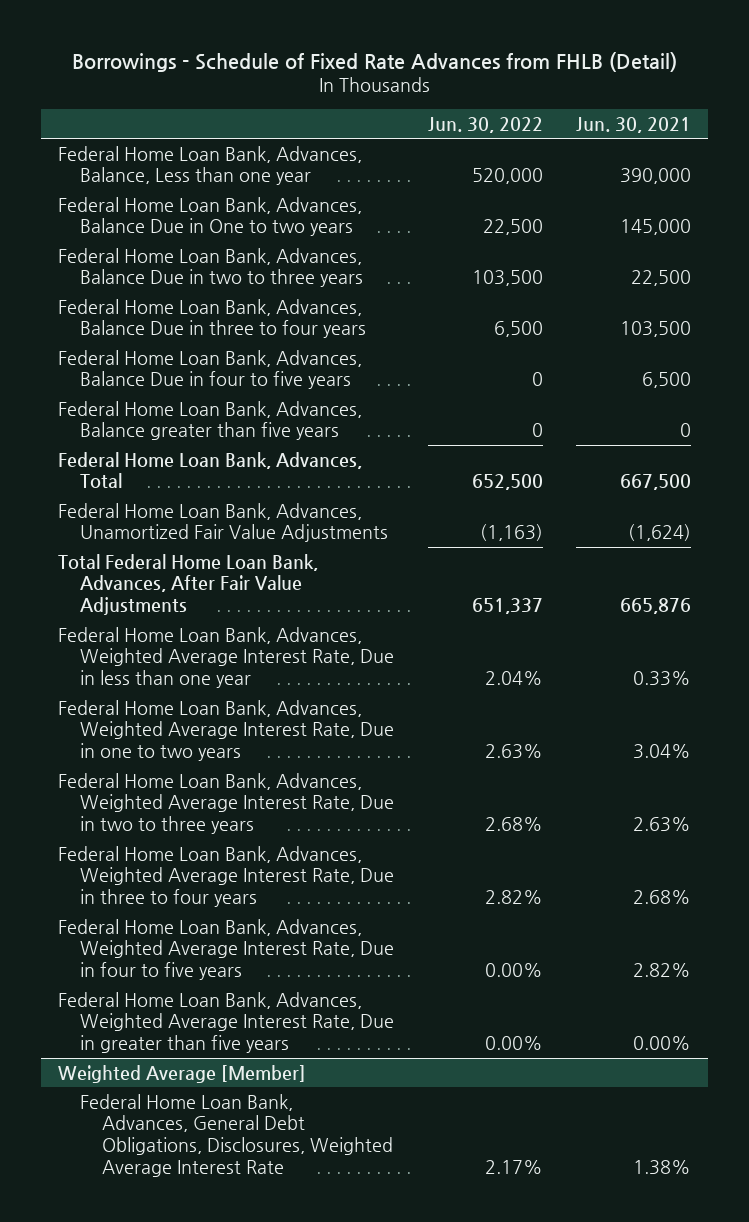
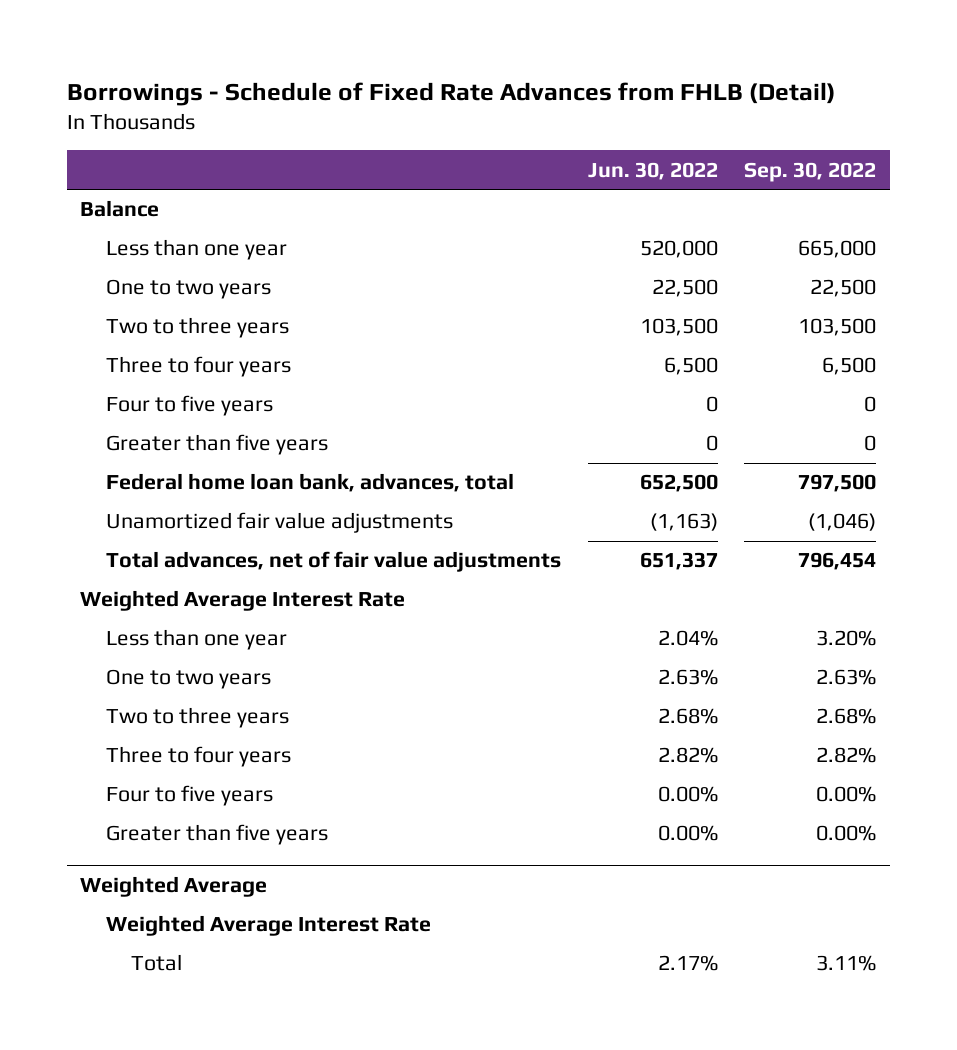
[576,116,692,133] Jun. 30, 2021 -> none
none -> [744,161,877,182] Sep. 30, 2022
none -> [80,200,160,218] Balance
[58,145,363,186] Federal Home Loan Bank, Advances, Balance, Less than one year -> [105,239,287,261] Less than one year
[58,196,363,237] Federal Home Loan Bank, Advances, Balance Due in One to two years -> [105,279,271,300] One to two years
[58,247,364,288] Federal Home Loan Bank, Advances, Balance Due in two to three years -> [105,317,289,339] Two to three years
[58,298,367,339] Federal Home Loan Bank, Advances, Balance Due in three to four years -> [105,356,291,378] Three to four years
[58,349,363,390] Federal Home Loan Bank, Advances, Balance Due in four to five years -> [105,395,273,417] Four to five years
[58,400,363,441] Federal Home Loan Bank, Advances, Balance greater than five years -> [105,434,328,456] Greater than five years
[58,451,363,489] Federal Home Loan Bank, Advances, Total -> [105,473,514,493] Federal home loan bank, advances, total
[58,502,389,543] Federal Home Loan Bank, Advances, Unamortized Fair Value Adjustments -> [105,512,453,534] Unamortized fair value adjustments
[58,553,319,616] Total Federal Home Loan Bank, Advances, After Fair Value Adjustments -> [105,551,561,573] Total advances, net of fair value adjustments
none -> [80,590,406,612] Weighted Average Interest Rate
[58,626,395,689] Federal Home Loan Bank, Advances, Weighted Average Interest Rate, Due in less than one year -> [105,629,287,651] Less than one year
[58,699,395,762] Federal Home Loan Bank, Advances, Weighted Average Interest Rate, Due in one to two years -> [105,669,271,690] One to two years
[58,772,395,835] Federal Home Loan Bank, Advances, Weighted Average Interest Rate, Due in two to three years -> [105,707,289,729] Two to three years
[58,845,395,908] Federal Home Loan Bank, Advances, Weighted Average Interest Rate, Due in three to four years -> [105,746,291,768] Three to four years
[58,918,395,981] Federal Home Loan Bank, Advances, Weighted Average Interest Rate, Due in four to five years -> [105,785,273,807] Four to five years
[58,991,395,1054] Federal Home Loan Bank, Advances, Weighted Average Interest Rate, Due in greater than five years -> [105,824,328,846] Greater than five years
[58,1064,307,1083] Weighted Average [Member] -> [80,875,268,897] Weighted Average
none -> [105,915,431,937] Weighted Average Interest Rate
[80,1093,394,1177] Federal Home Loan Bank, Advances, General Debt Obligations, Disclosures, Weighted Average Interest Rate -> [131,954,183,972] Total

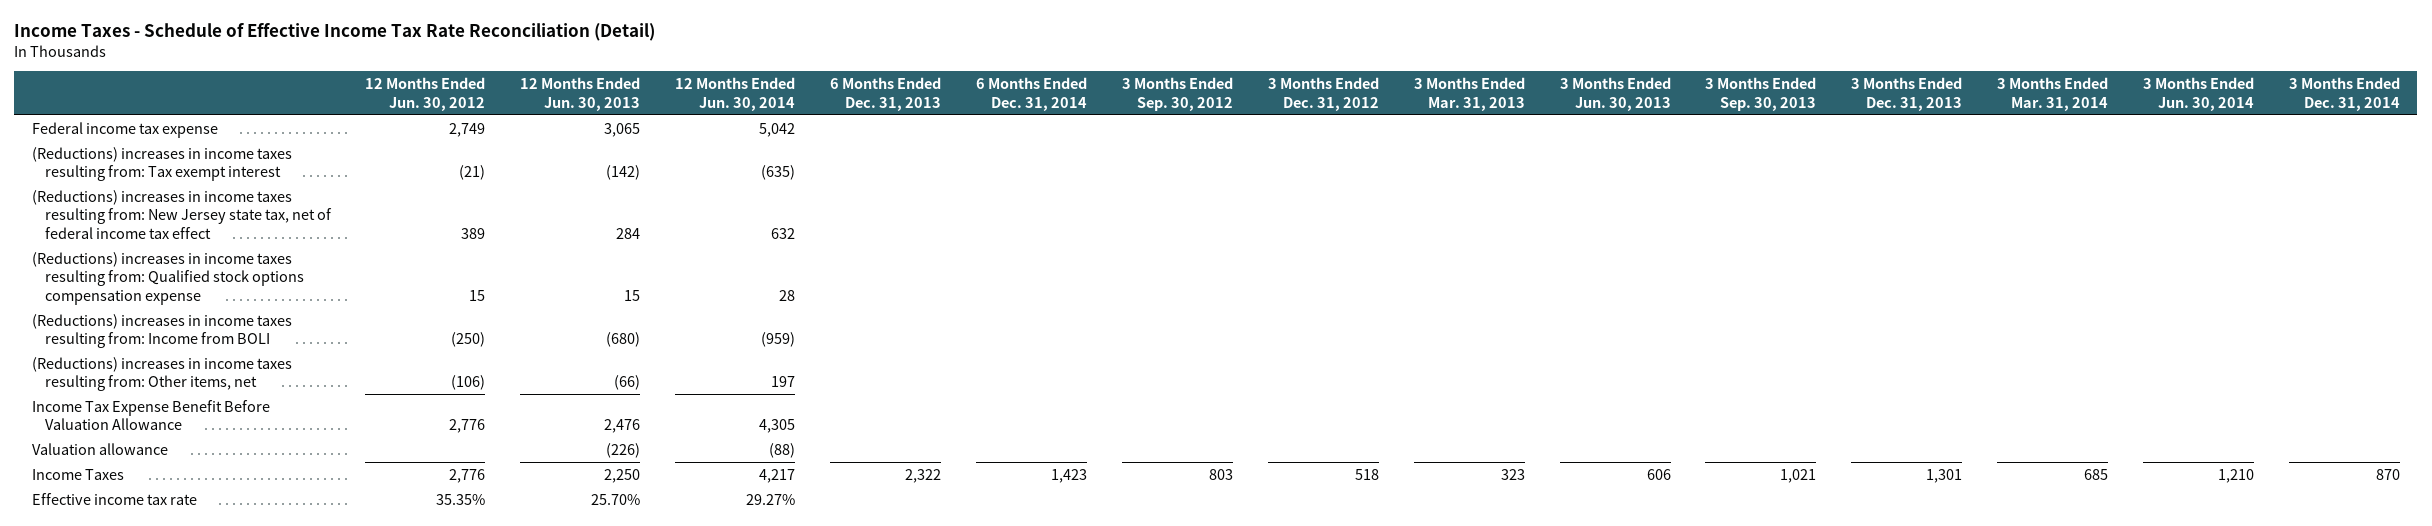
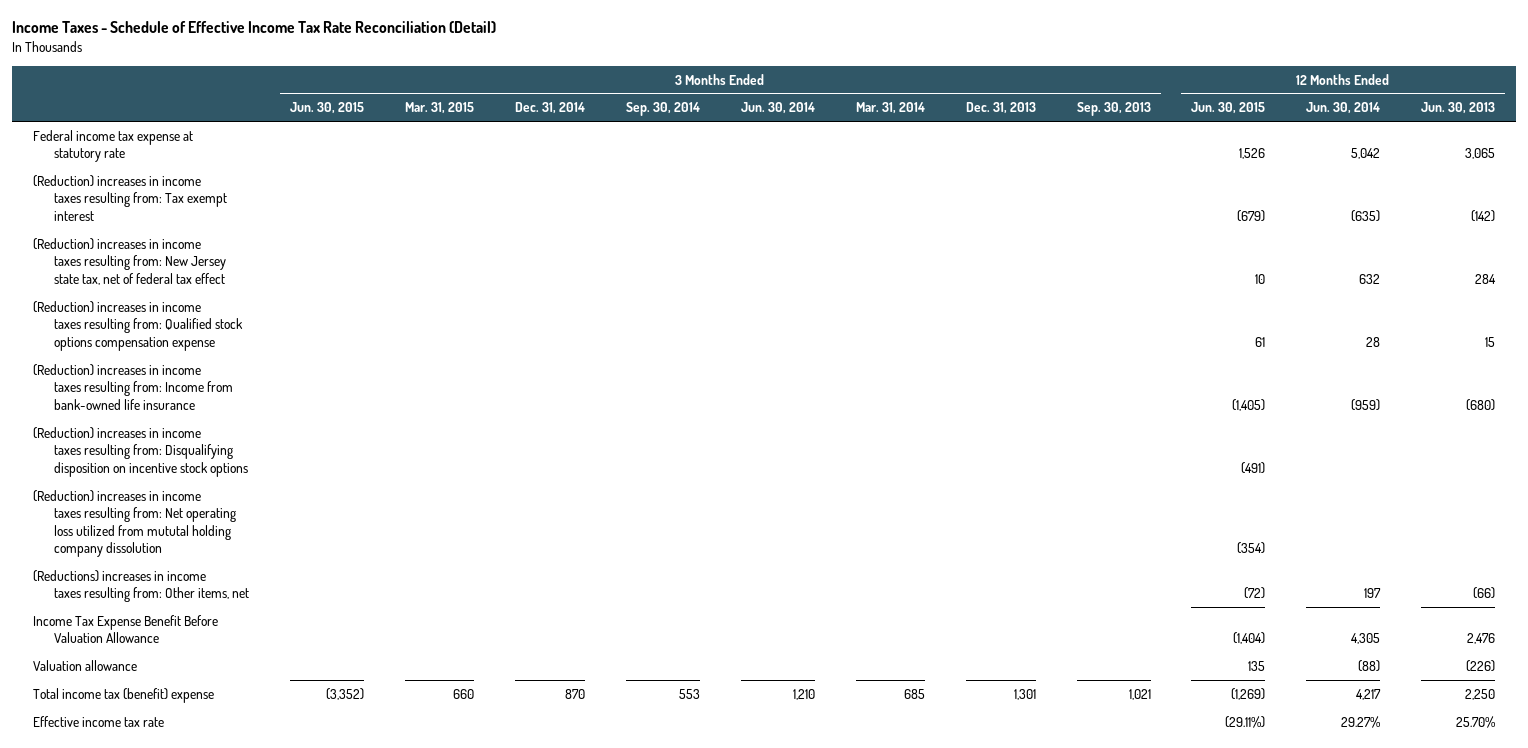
[365,77,486,111] 12 Months Ended Jun. 30, 2012 -> none
[830,77,942,111] 6 Months Ended Dec. 31, 2013 -> none
[976,77,1088,111] 6 Months Ended Dec. 31, 2014 -> none
[1121,77,1233,111] 3 Months Ended Sep. 30, 2012 -> none
[1267,77,1379,111] 3 Months Ended Dec. 31, 2012 -> none
[1413,77,1525,111] 3 Months Ended Mar. 31, 2013 -> none
[1559,77,1671,111] 3 Months Ended Jun. 30, 2013 -> none
none -> [290,102,365,115] Jun. 30, 2015
none -> [405,102,475,115] Mar. 31, 2015
none -> [625,102,700,117] Sep. 30, 2014
none -> [1191,102,1266,115] Jun. 30, 2015
[31,121,218,138] Federal income tax expense -> [32,129,193,163] Federal income tax expense at statutory rate
[31,146,292,182] (Reductions) increases in income taxes resulting from: Tax exempt interest -> [32,174,228,221] (Reduction) increases in income taxes resulting from: Tax exempt interest
[31,189,332,239] (Reductions) increases in income taxes resulting from: New Jersey state tax, net of federal income tax effect -> [32,237,227,285] (Reduction) increases in income taxes resulting from: New Jersey state tax, net of federal tax effect
[31,251,304,305] (Reductions) increases in income taxes resulting from: Qualified stock options compensation expense -> [32,300,244,351] (Reduction) increases in income taxes resulting from: Qualified stock options compensation expense
[31,313,292,349] (Reductions) increases in income taxes resulting from: Income from BOLI -> [32,363,234,410] (Reduction) increases in income taxes resulting from: Income from bank-owned life insurance
none -> [32,426,249,477] (Reduction) increases in income taxes resulting from: Disqualifying disposition on incentive stock options
none -> [32,489,237,558] (Reduction) increases in income taxes resulting from: Net operating loss utilized from mututal holding company dissolution
[31,468,124,480] Income Taxes -> [32,687,214,703] Total income tax (benefit) expense

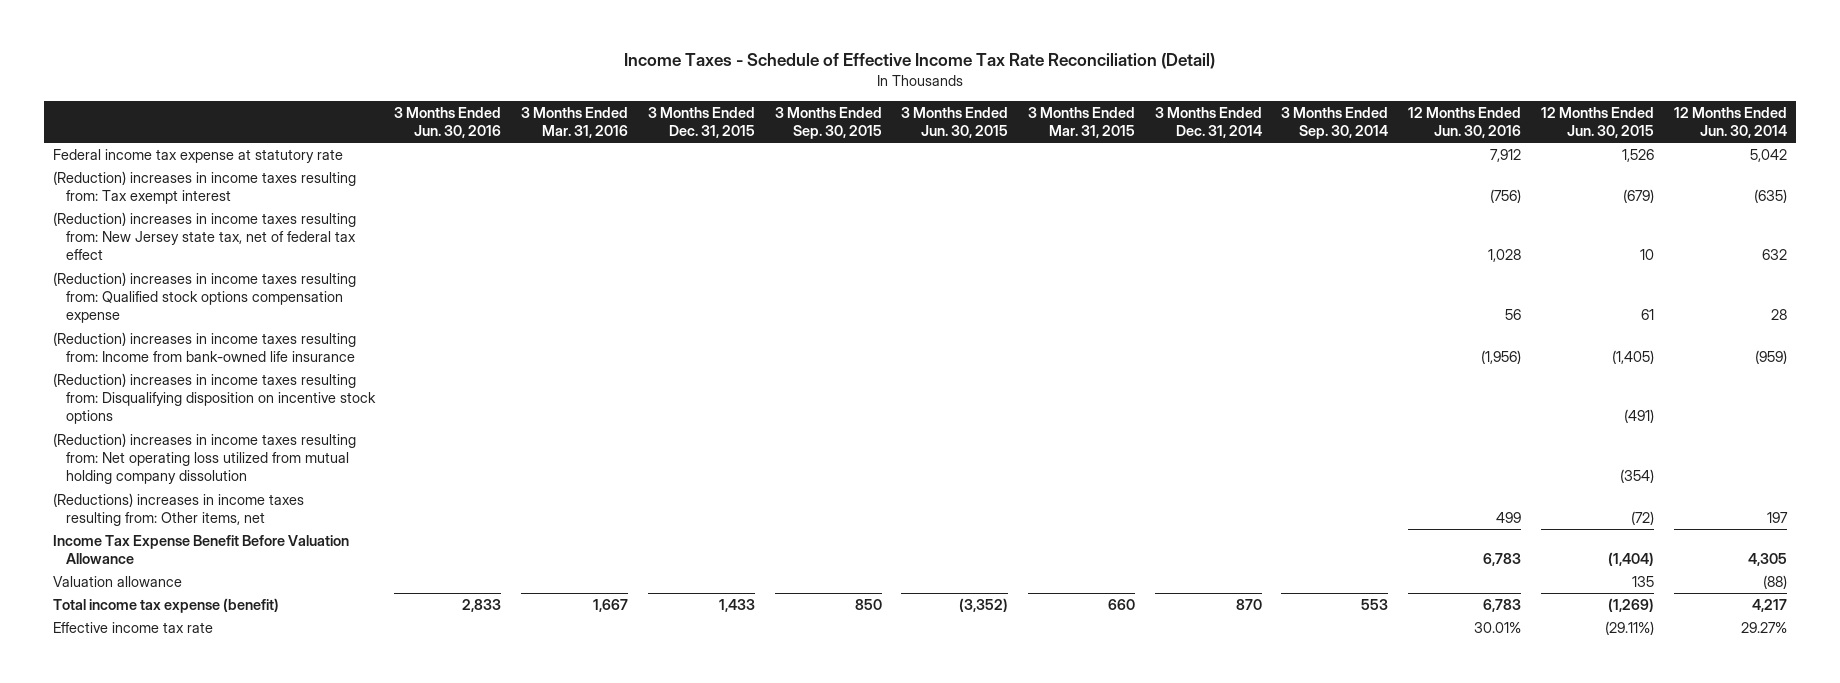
[740,102,815,115] Jun. 30, 2014 -> none
[855,102,925,115] Mar. 31, 2014 -> none
[965,102,1036,115] Dec. 31, 2013 -> none
[1076,102,1151,117] Sep. 30, 2013 -> none
[1421,102,1496,115] Jun. 30, 2013 -> none
none -> [394,106,502,139] 3 Months Ended Jun. 30, 2016
none -> [521,106,629,139] 3 Months Ended Mar. 31, 2016
none -> [647,106,755,139] 3 Months Ended Dec. 31, 2015
none -> [774,106,882,140] 3 Months Ended Sep. 30, 2015
none -> [1408,106,1522,139] 12 Months Ended Jun. 30, 2016
[32,489,237,558] (Reduction) increases in income taxes resulting from: Net operating loss utilized from mututal holding company dissolution -> [53,432,357,485] (Reduction) increases in income taxes resulting from: Net operating loss utilized from mutual holding company dissolution
[32,687,214,703] Total income tax (benefit) expense -> [53,597,280,613] Total income tax expense (benefit)

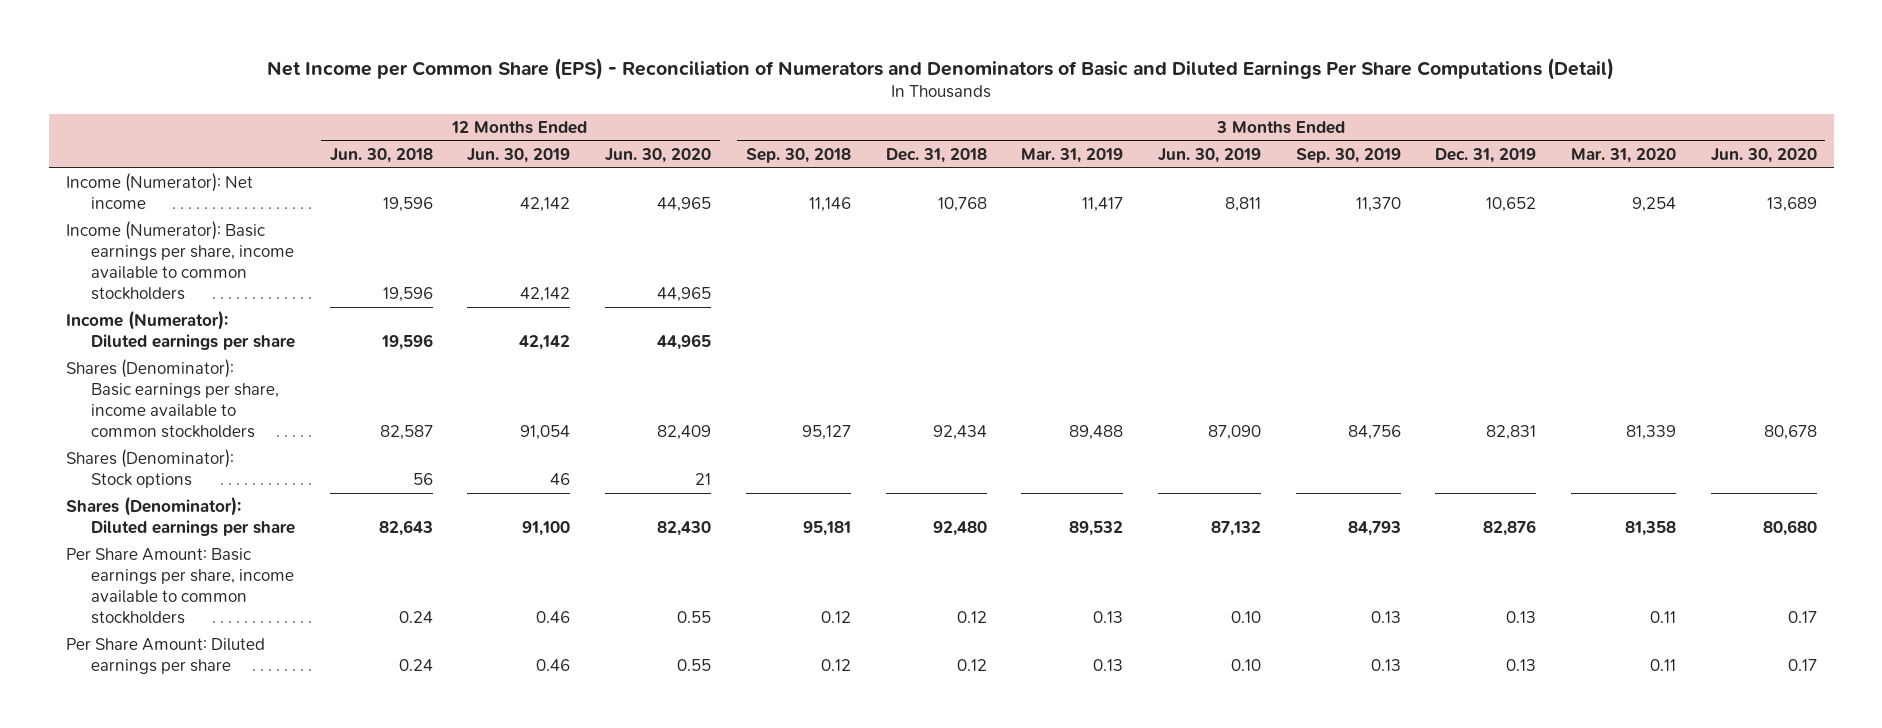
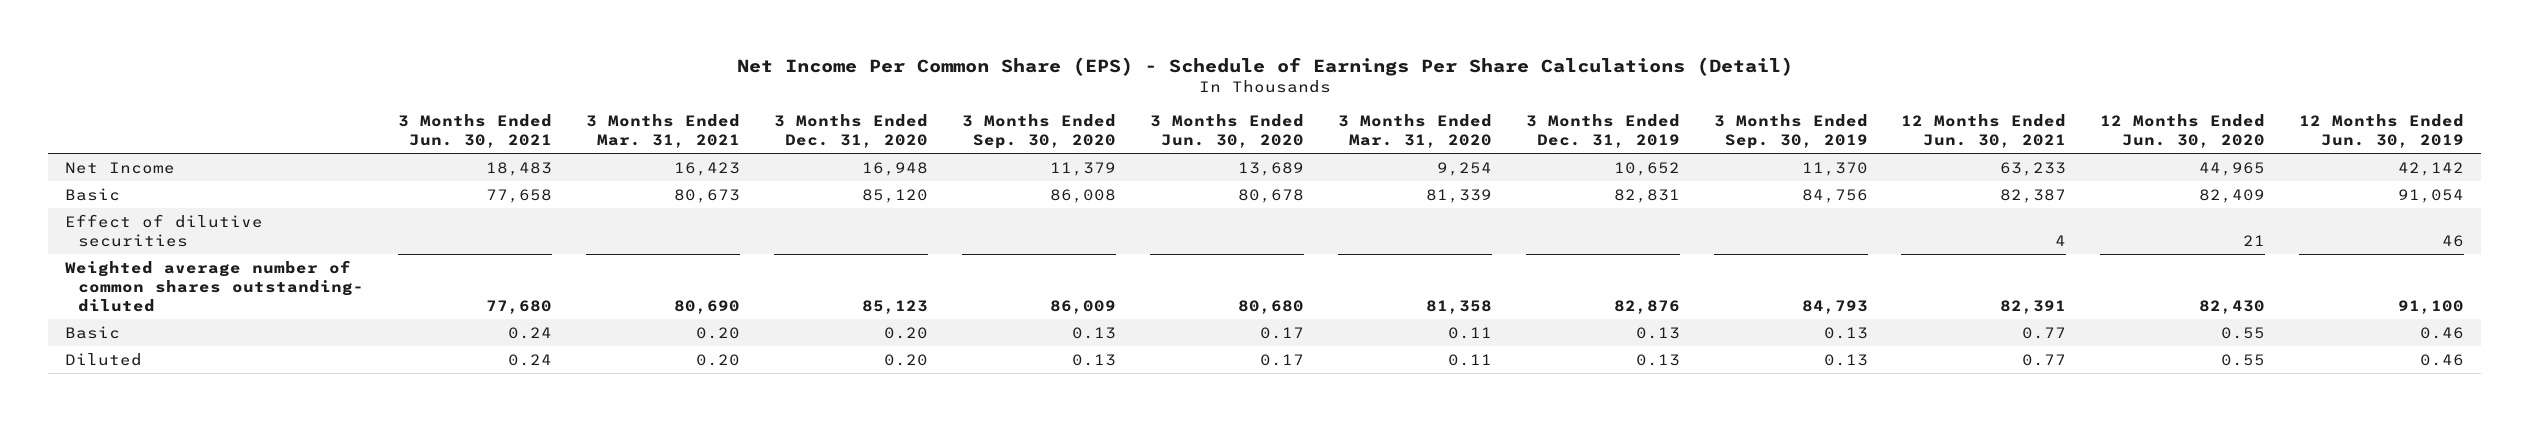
[267,57,1615,80] Net Income per Common Share (EPS) - Reconciliation of Numerators and Denominators of Basic and Diluted Earnings Per Share Computations (Detail) -> [736,56,1793,76] Net Income Per Common Share (EPS) - Schedule of Earnings Per Share Calculations (Detail)
[329,147,433,163] Jun. 30, 2018 -> none
[745,147,851,163] Sep. 30, 2018 -> none
[885,147,987,163] Dec. 31, 2018 -> none
[1021,147,1124,163] Mar. 31, 2019 -> none
[1157,147,1261,163] Jun. 30, 2019 -> none
none -> [398,113,553,148] 3 Months Ended Jun. 30, 2021
none -> [586,113,741,148] 3 Months Ended Mar. 31, 2021
none -> [773,113,928,148] 3 Months Ended Dec. 31, 2020
none -> [961,113,1116,149] 3 Months Ended Sep. 30, 2020
none -> [1901,113,2067,148] 12 Months Ended Jun. 30, 2021
[65,221,295,300] Income (Numerator): Basic earnings per share, income available to common stockholders -> none
[65,310,296,351] Income (Numerator): Diluted earnings per share -> none
[65,173,253,210] Income (Numerator): Net income -> [65,161,176,174] Net Income
[65,359,280,438] Shares (Denominator): Basic earnings per share, income available to common stockholders -> [65,187,121,201] Basic
[65,449,234,489] Shares (Denominator): Stock options -> [65,213,264,247] Effect of dilutive securities
[65,496,296,537] Shares (Denominator): Diluted earnings per share -> [65,259,365,312] Weighted average number of common shares outstanding- diluted
[65,548,295,624] Per Share Amount: Basic earnings per share, income available to common stockholders -> [65,325,121,339] Basic
[65,638,265,675] Per Share Amount: Diluted earnings per share -> [65,352,143,366] Diluted

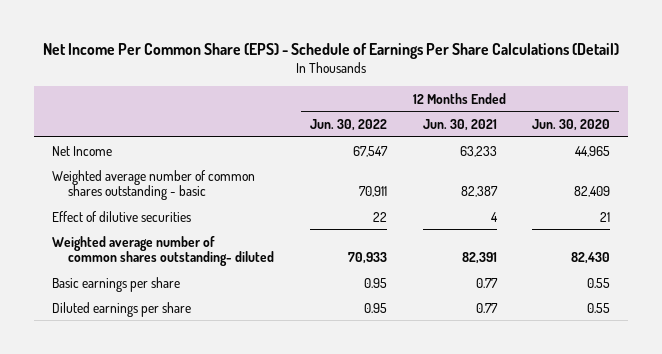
[398,113,553,148] 3 Months Ended Jun. 30, 2021 -> none
[586,113,741,148] 3 Months Ended Mar. 31, 2021 -> none
[773,113,928,148] 3 Months Ended Dec. 31, 2020 -> none
[961,113,1116,149] 3 Months Ended Sep. 30, 2020 -> none
[1149,113,1304,148] 3 Months Ended Jun. 30, 2020 -> none
[1337,113,1492,148] 3 Months Ended Mar. 31, 2020 -> none
[1525,113,1680,148] 3 Months Ended Dec. 31, 2019 -> none
[1713,113,1868,149] 3 Months Ended Sep. 30, 2019 -> none
[2299,113,2465,148] 12 Months Ended Jun. 30, 2019 -> none
none -> [309,118,387,131] Jun. 30, 2022
[65,187,121,201] Basic -> [51,169,255,201] Weighted average number of common shares outstanding - basic
[65,325,121,339] Basic -> [51,276,180,292] Basic earnings per share
[65,352,143,366] Diluted -> [51,301,191,317] Diluted earnings per share

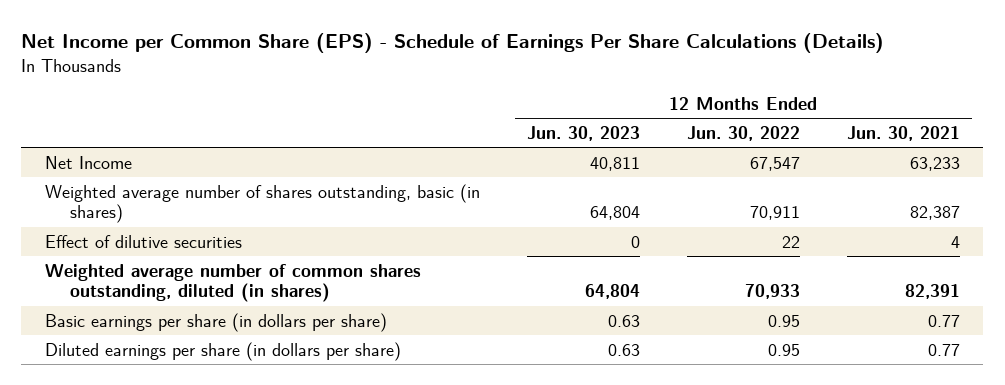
[42,42,619,59] Net Income Per Common Share (EPS) - Schedule of Earnings Per Share Calculations (Detail) -> [21,33,885,54] Net Income per Common Share (EPS) - Schedule of Earnings Per Share Calculations (Details)
[532,118,611,131] Jun. 30, 2020 -> none
none -> [526,125,640,141] Jun. 30, 2023
[51,169,255,201] Weighted average number of common shares outstanding - basic -> [44,183,480,224] Weighted average number of shares outstanding, basic (in shares)
[51,235,275,267] Weighted average number of common shares outstanding- diluted -> [44,263,421,303] Weighted average number of common shares outstanding, diluted (in shares)
[51,276,180,292] Basic earnings per share -> [44,312,387,332] Basic earnings per share (in dollars per share)
[51,301,191,317] Diluted earnings per share -> [44,341,401,361] Diluted earnings per share (in dollars per share)

